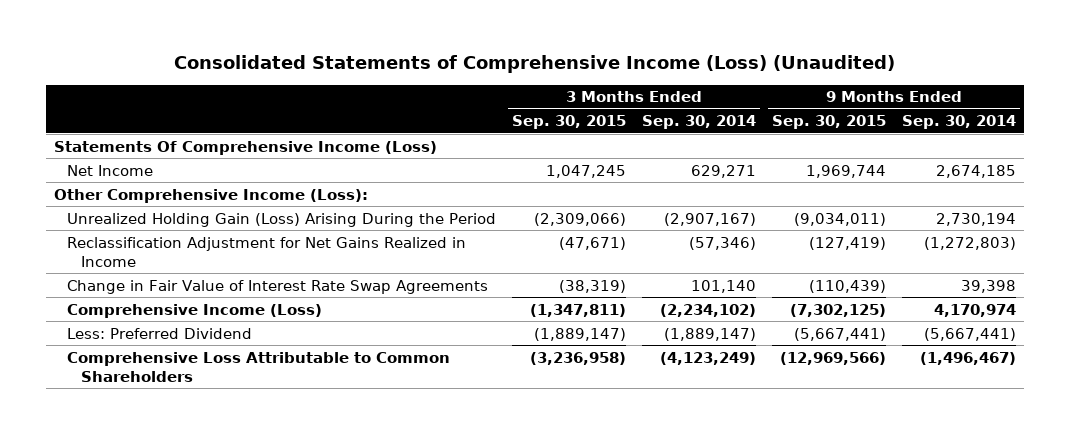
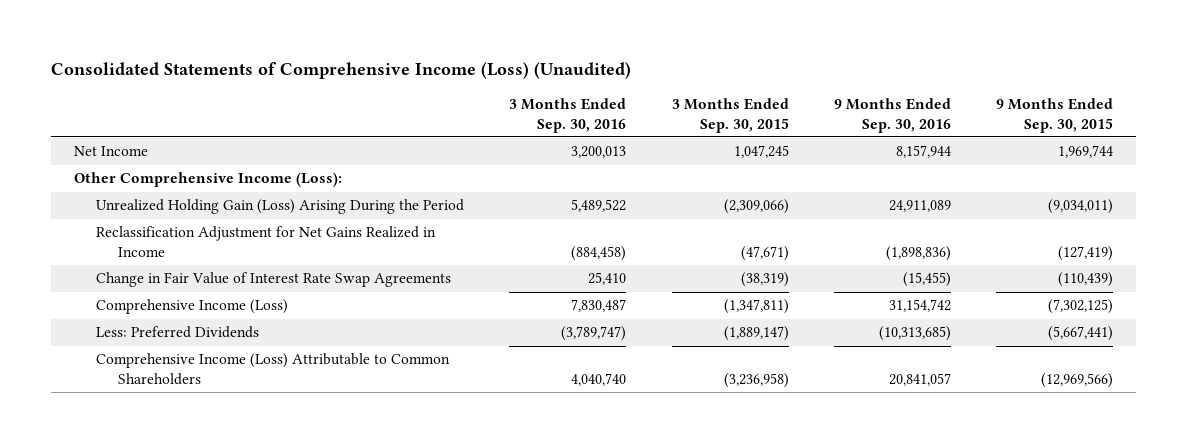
[642,115,757,130] Sep. 30, 2014 -> none
[901,115,1016,130] Sep. 30, 2014 -> none
none -> [509,98,627,133] 3 Months Ended Sep. 30, 2016
none -> [834,98,952,133] 9 Months Ended Sep. 30, 2016
[53,140,437,155] Statements Of Comprehensive Income (Loss) -> none
[67,327,253,339] Less: Preferred Dividend -> [95,326,259,339] Less: Preferred Dividends
[67,351,451,383] Comprehensive Loss Attributable to Common Shareholders -> [95,353,450,385] Comprehensive Income (Loss) Attributable to Common Shareholders

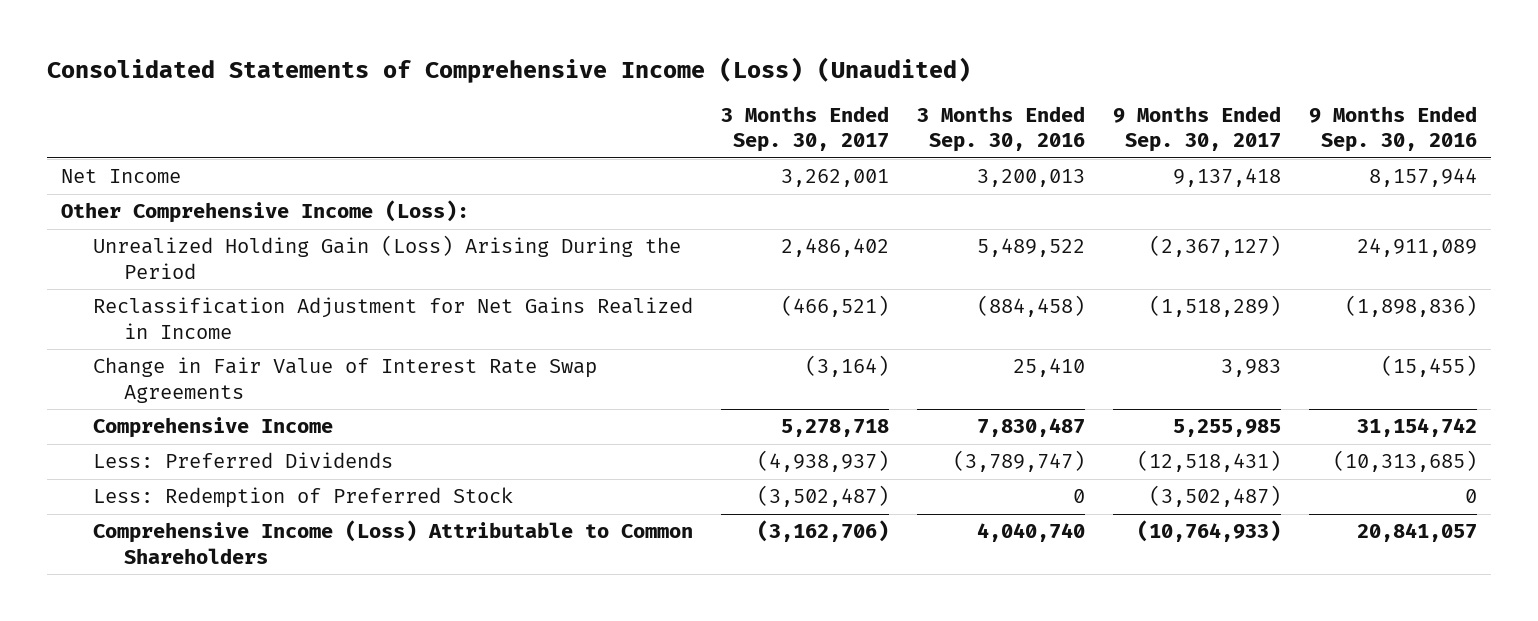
[671,98,789,133] 3 Months Ended Sep. 30, 2015 -> none
[996,98,1114,133] 9 Months Ended Sep. 30, 2015 -> none
none -> [720,105,889,153] 3 Months Ended Sep. 30, 2017
none -> [1113,105,1282,153] 9 Months Ended Sep. 30, 2017
[95,299,288,315] Comprehensive Income (Loss) -> [92,417,333,439] Comprehensive Income
none -> [92,487,513,509] Less: Redemption of Preferred Stock

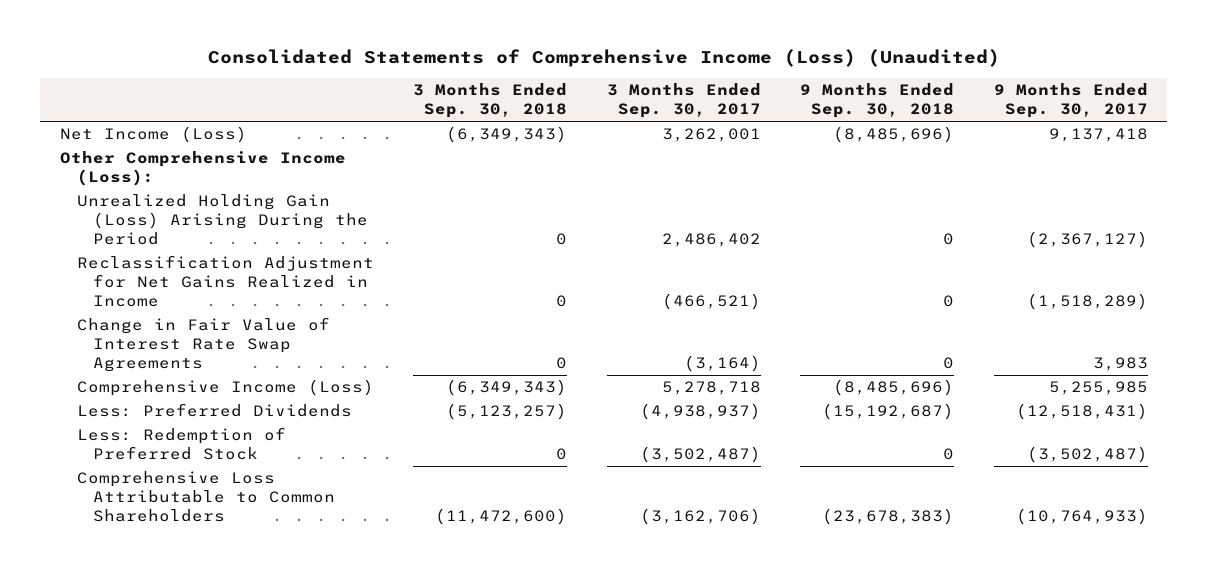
[916,105,1085,153] 3 Months Ended Sep. 30, 2016 -> none
[1309,105,1478,153] 9 Months Ended Sep. 30, 2016 -> none
none -> [413,83,568,119] 3 Months Ended Sep. 30, 2018
none -> [800,83,955,119] 9 Months Ended Sep. 30, 2018
[61,169,182,184] Net Income -> [59,126,247,144] Net Income (Loss)
[92,417,333,439] Comprehensive Income -> [76,379,374,397] Comprehensive Income (Loss)
[92,520,693,564] Comprehensive Income (Loss) Attributable to Common Shareholders -> [76,471,336,523] Comprehensive Loss Attributable to Common Shareholders

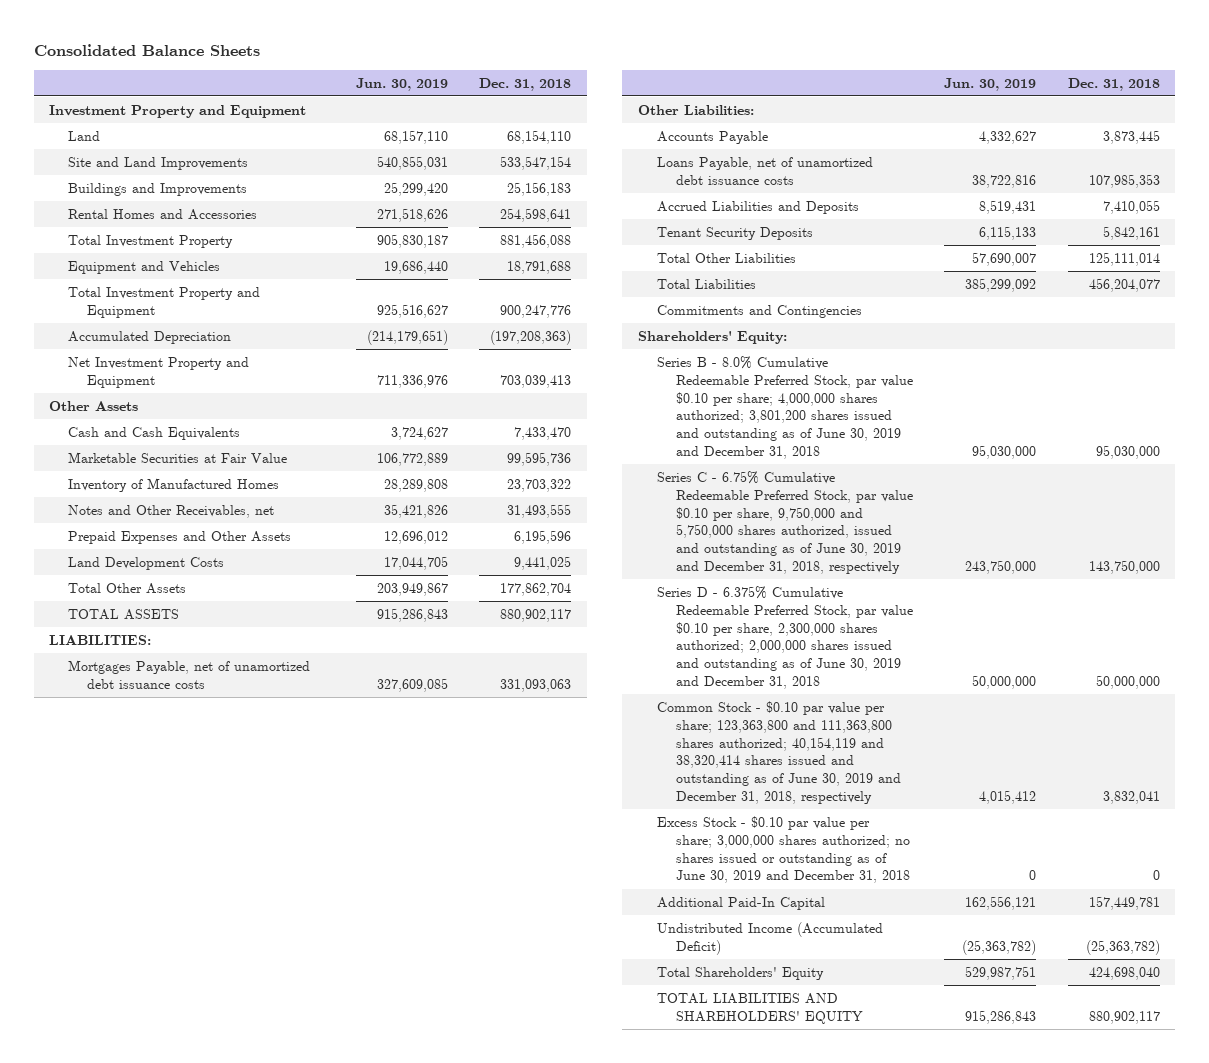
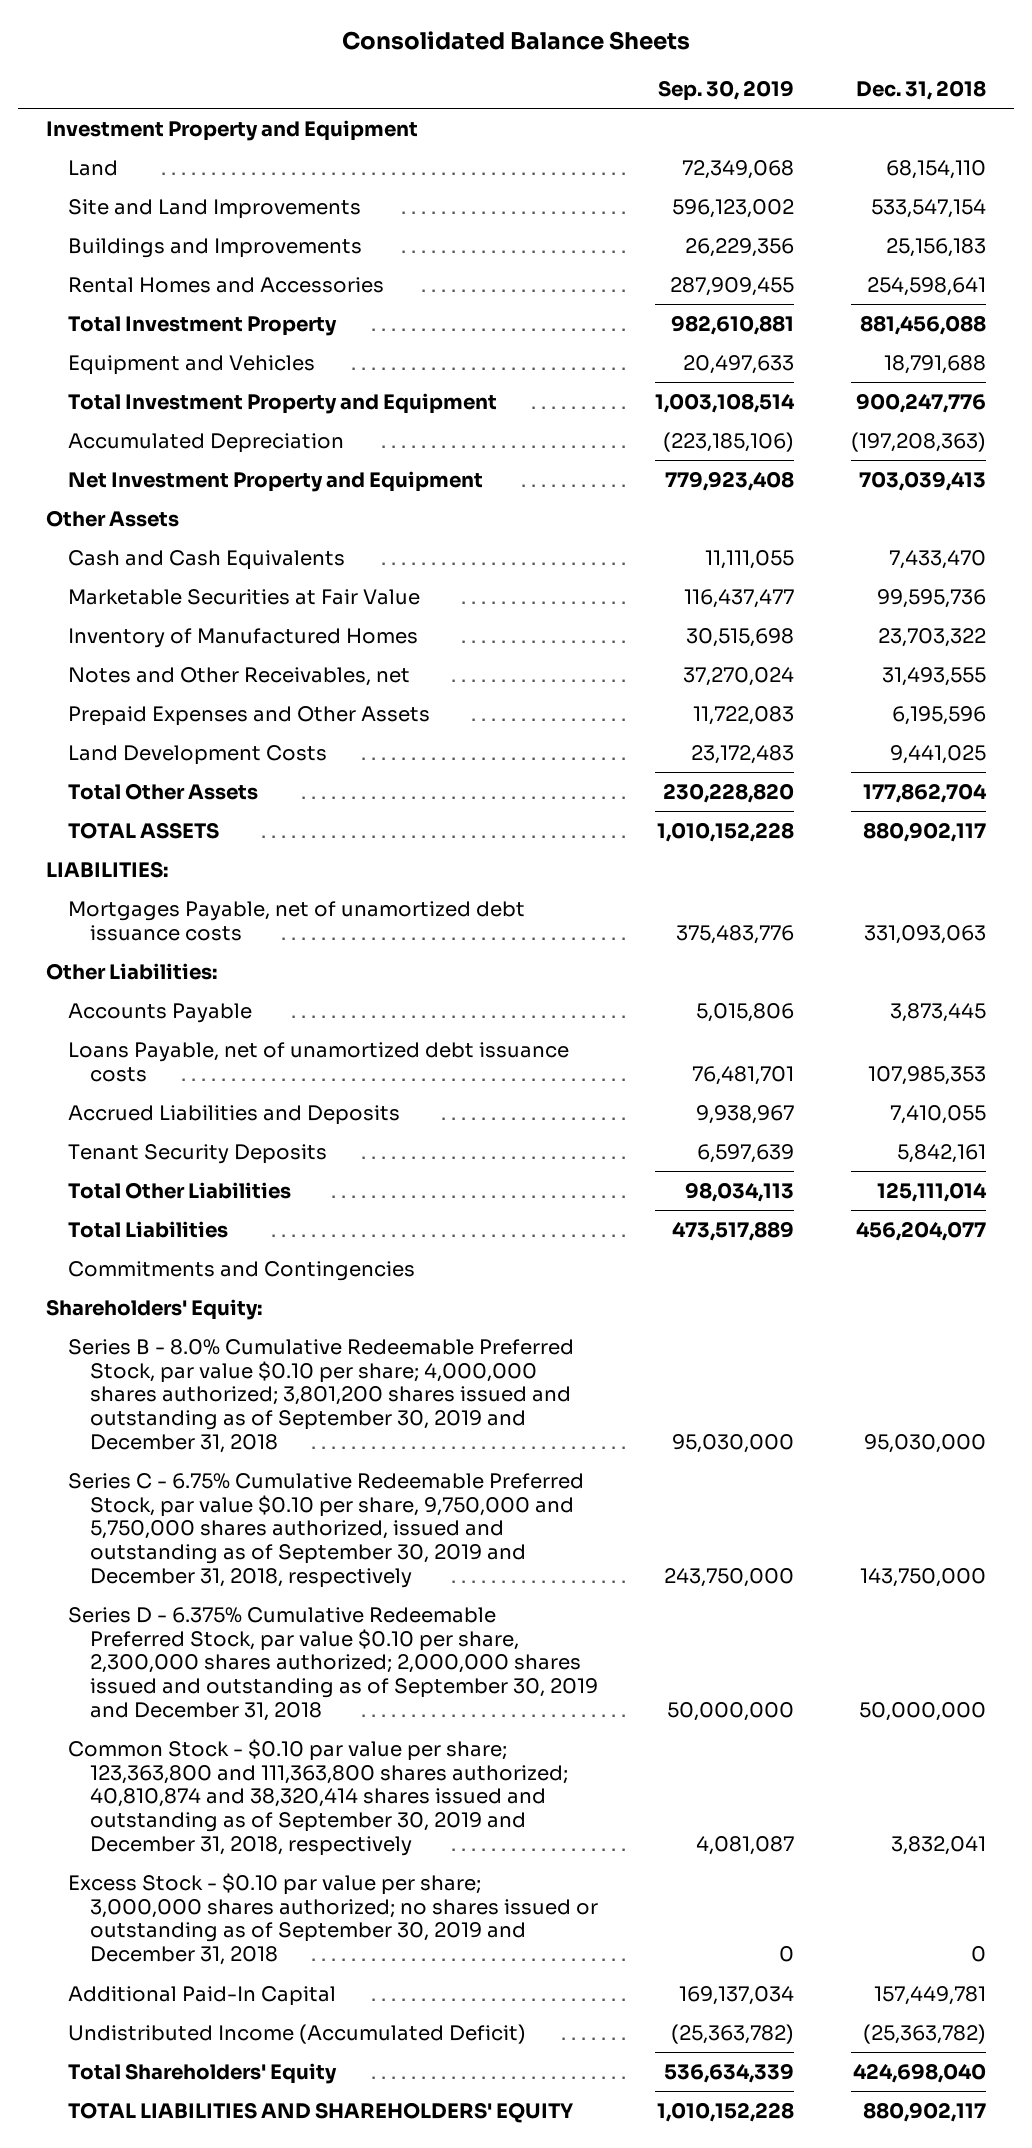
[355,77,448,91] Jun. 30, 2019 -> none
none -> [657,80,794,102] Sep. 30, 2019
[656,355,913,459] Series B - 8.0% Cumulative Redeemable Preferred Stock, par value $0.10 per share; 4,000,000 shares authorized; 3,801,200 shares issued and outstanding as of June 30, 2019 and December 31, 2018 -> [68,1339,575,1453] Series B - 8.0% Cumulative Redeemable Preferred Stock, par value $0.10 per share; 4,000,000 shares authorized; 3,801,200 shares issued and outstanding as of September 30, 2019 and December 31, 2018
[656,470,913,574] Series C - 6.75% Cumulative Redeemable Preferred Stock, par value $0.10 per share, 9,750,000 and 5,750,000 shares authorized, issued and outstanding as of June 30, 2019 and December 31, 2018, respectively -> [68,1473,585,1588] Series C - 6.75% Cumulative Redeemable Preferred Stock, par value $0.10 per share, 9,750,000 and 5,750,000 shares authorized, issued and outstanding as of September 30, 2019 and December 31, 2018, respectively
[656,585,913,689] Series D - 6.375% Cumulative Redeemable Preferred Stock, par value $0.10 per share, 2,300,000 shares authorized; 2,000,000 shares issued and outstanding as of June 30, 2019 and December 31, 2018 -> [68,1607,598,1721] Series D - 6.375% Cumulative Redeemable Preferred Stock, par value $0.10 per share, 2,300,000 shares authorized; 2,000,000 shares issued and outstanding as of September 30, 2019 and December 31, 2018
[656,700,901,804] Common Stock - $0.10 par value per share; 123,363,800 and 111,363,800 shares authorized; 40,154,119 and 38,320,414 shares issued and outstanding as of June 30, 2019 and December 31, 2018, respectively -> [68,1739,568,1856] Common Stock - $0.10 par value per share; 123,363,800 and 111,363,800 shares authorized; 40,810,874 and 38,320,414 shares issued and outstanding as of September 30, 2019 and December 31, 2018, respectively
[656,815,910,884] Excess Stock - $0.10 par value per share; 3,000,000 shares authorized; no shares issued or outstanding as of June 30, 2019 and December 31, 2018 -> [68,1873,598,1966] Excess Stock - $0.10 par value per share; 3,000,000 shares authorized; no shares issued or outstanding as of September 30, 2019 and December 31, 2018

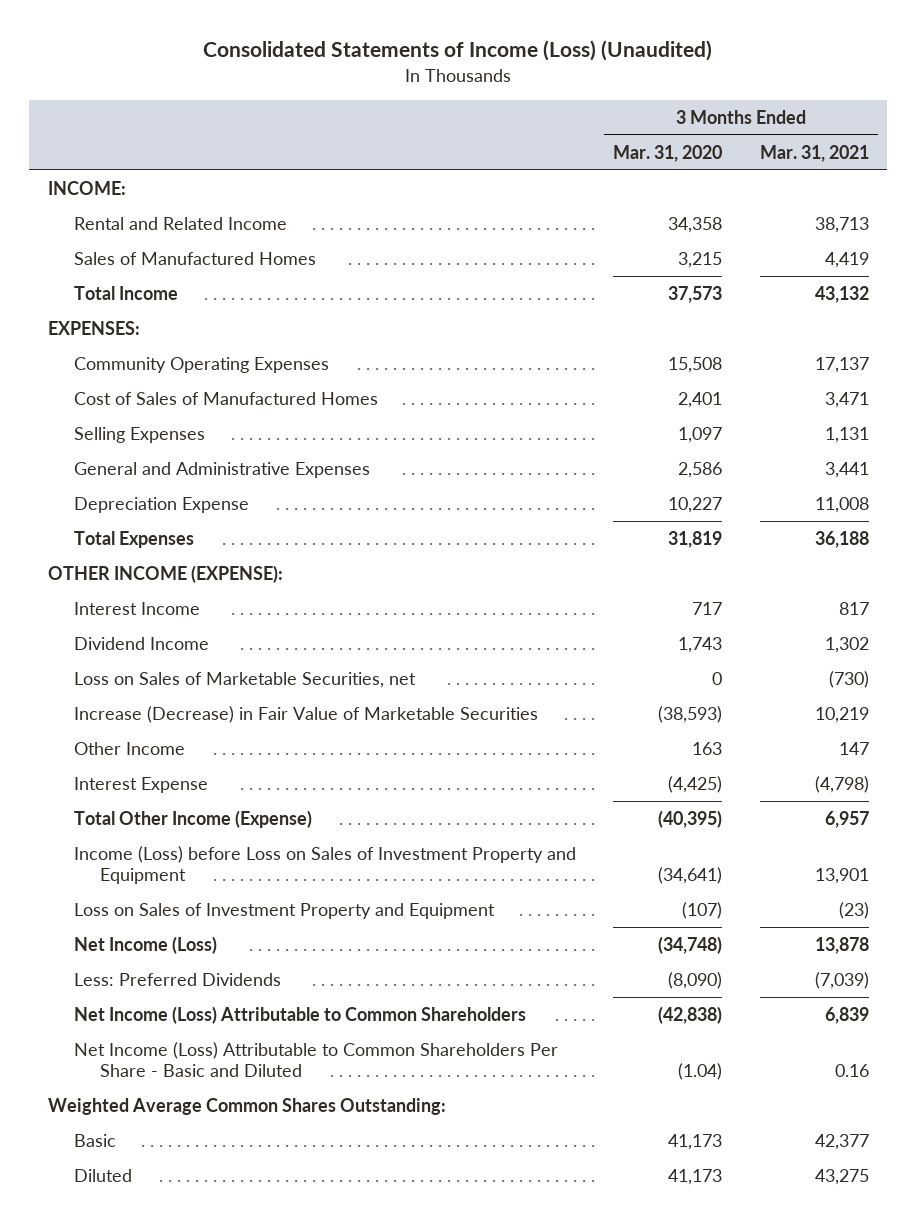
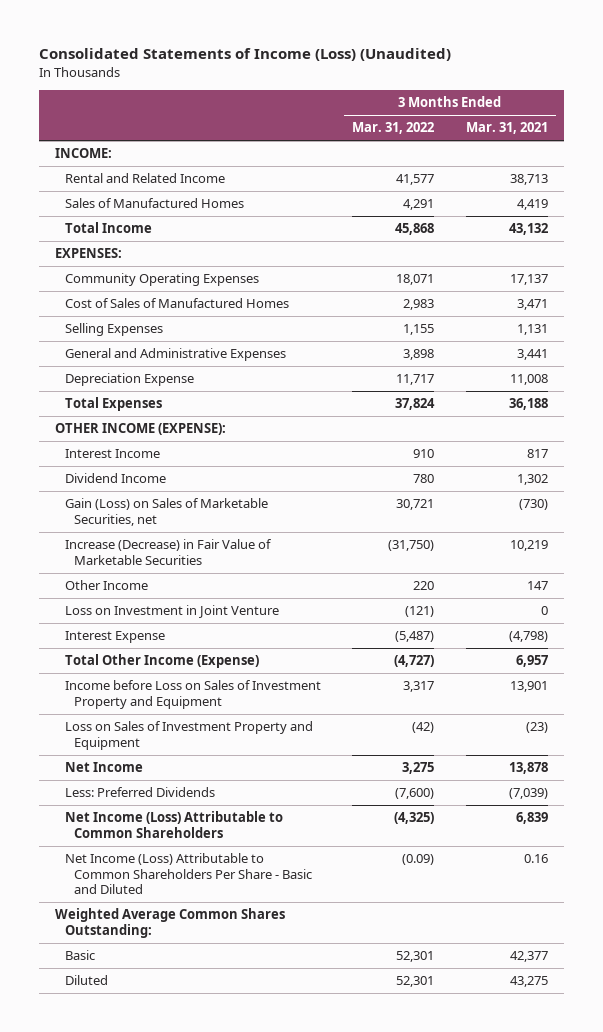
[613,144,723,162] Mar. 31, 2020 -> none
none -> [352,122,435,135] Mar. 31, 2022
[73,671,416,688] Loss on Sales of Marketable Securities, net -> [64,498,268,526] Gain (Loss) on Sales of Marketable Securities, net
none -> [64,605,279,619] Loss on Investment in Joint Venture
[73,845,576,884] Income (Loss) before Loss on Sales of Investment Property and Equipment -> [64,680,321,709] Income before Loss on Sales of Investment Property and Equipment
[73,935,217,954] Net Income (Loss) -> [64,762,143,773] Net Income

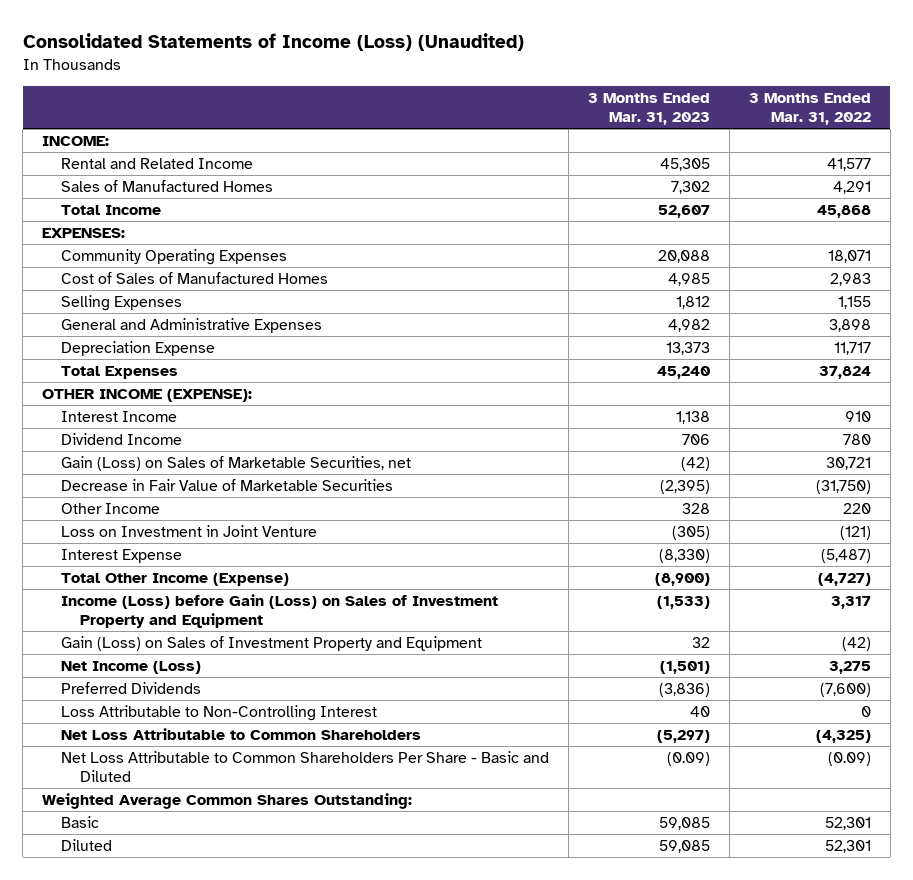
[466,122,549,135] Mar. 31, 2021 -> none
none -> [588,93,711,126] 3 Months Ended Mar. 31, 2023
[64,539,272,565] Increase (Decrease) in Fair Value of Marketable Securities -> [61,479,394,492] Decrease in Fair Value of Marketable Securities
[64,680,321,709] Income before Loss on Sales of Investment Property and Equipment -> [61,594,499,629] Income (Loss) before Gain (Loss) on Sales of Investment Property and Equipment
[64,721,313,750] Loss on Sales of Investment Property and Equipment -> [61,636,483,652] Gain (Loss) on Sales of Investment Property and Equipment
[64,762,143,773] Net Income -> [61,661,202,675] Net Income (Loss)
[64,787,215,798] Less: Preferred Dividends -> [61,682,202,695] Preferred Dividends
none -> [61,705,378,722] Loss Attributable to Non-Controlling Interest
[64,811,283,838] Net Income (Loss) Attributable to Common Shareholders -> [61,728,422,741] Net Loss Attributable to Common Shareholders
[64,853,313,895] Net Income (Loss) Attributable to Common Shareholders Per Share - Basic and Diluted -> [61,751,550,783] Net Loss Attributable to Common Shareholders Per Share - Basic and Diluted

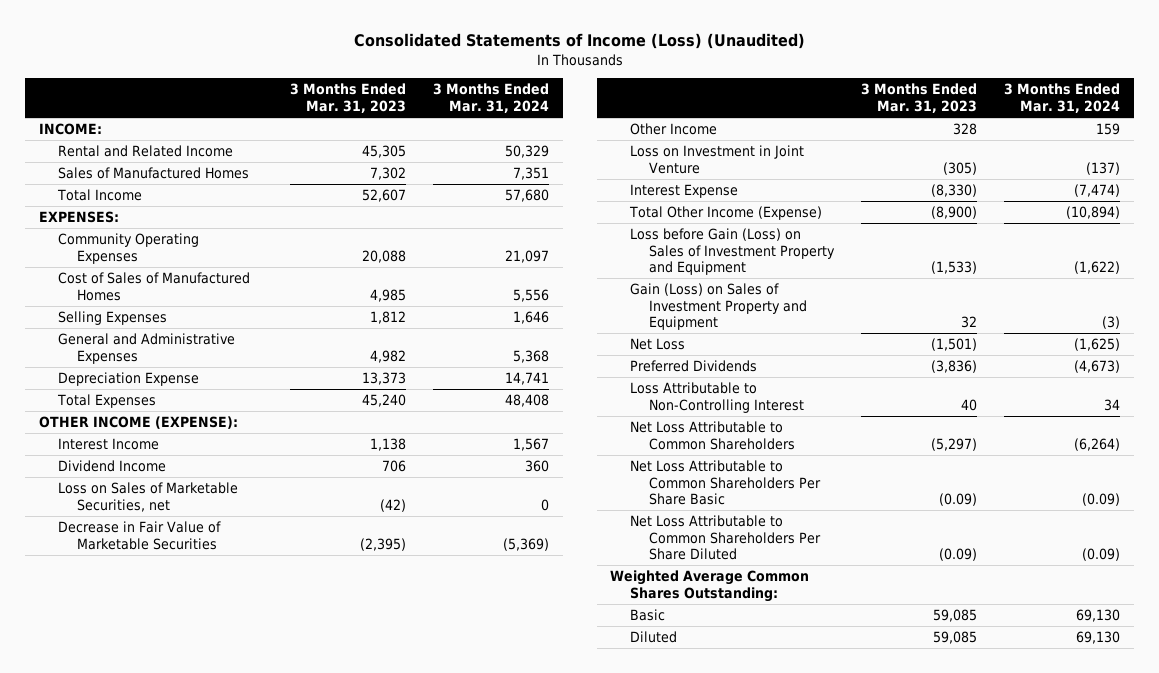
[748,93,871,126] 3 Months Ended Mar. 31, 2022 -> none
none -> [432,83,549,114] 3 Months Ended Mar. 31, 2024
[61,456,412,472] Gain (Loss) on Sales of Marketable Securities, net -> [58,482,239,512] Loss on Sales of Marketable Securities, net
[61,594,499,629] Income (Loss) before Gain (Loss) on Sales of Investment Property and Equipment -> [629,228,835,276] Loss before Gain (Loss) on Sales of Investment Property and Equipment
[61,661,202,675] Net Income (Loss) -> [629,338,685,351] Net Loss
[61,751,550,783] Net Loss Attributable to Common Shareholders Per Share - Basic and Diluted -> [629,460,821,506] Net Loss Attributable to Common Shareholders Per Share Basic
none -> [629,515,821,561] Net Loss Attributable to Common Shareholders Per Share Diluted

